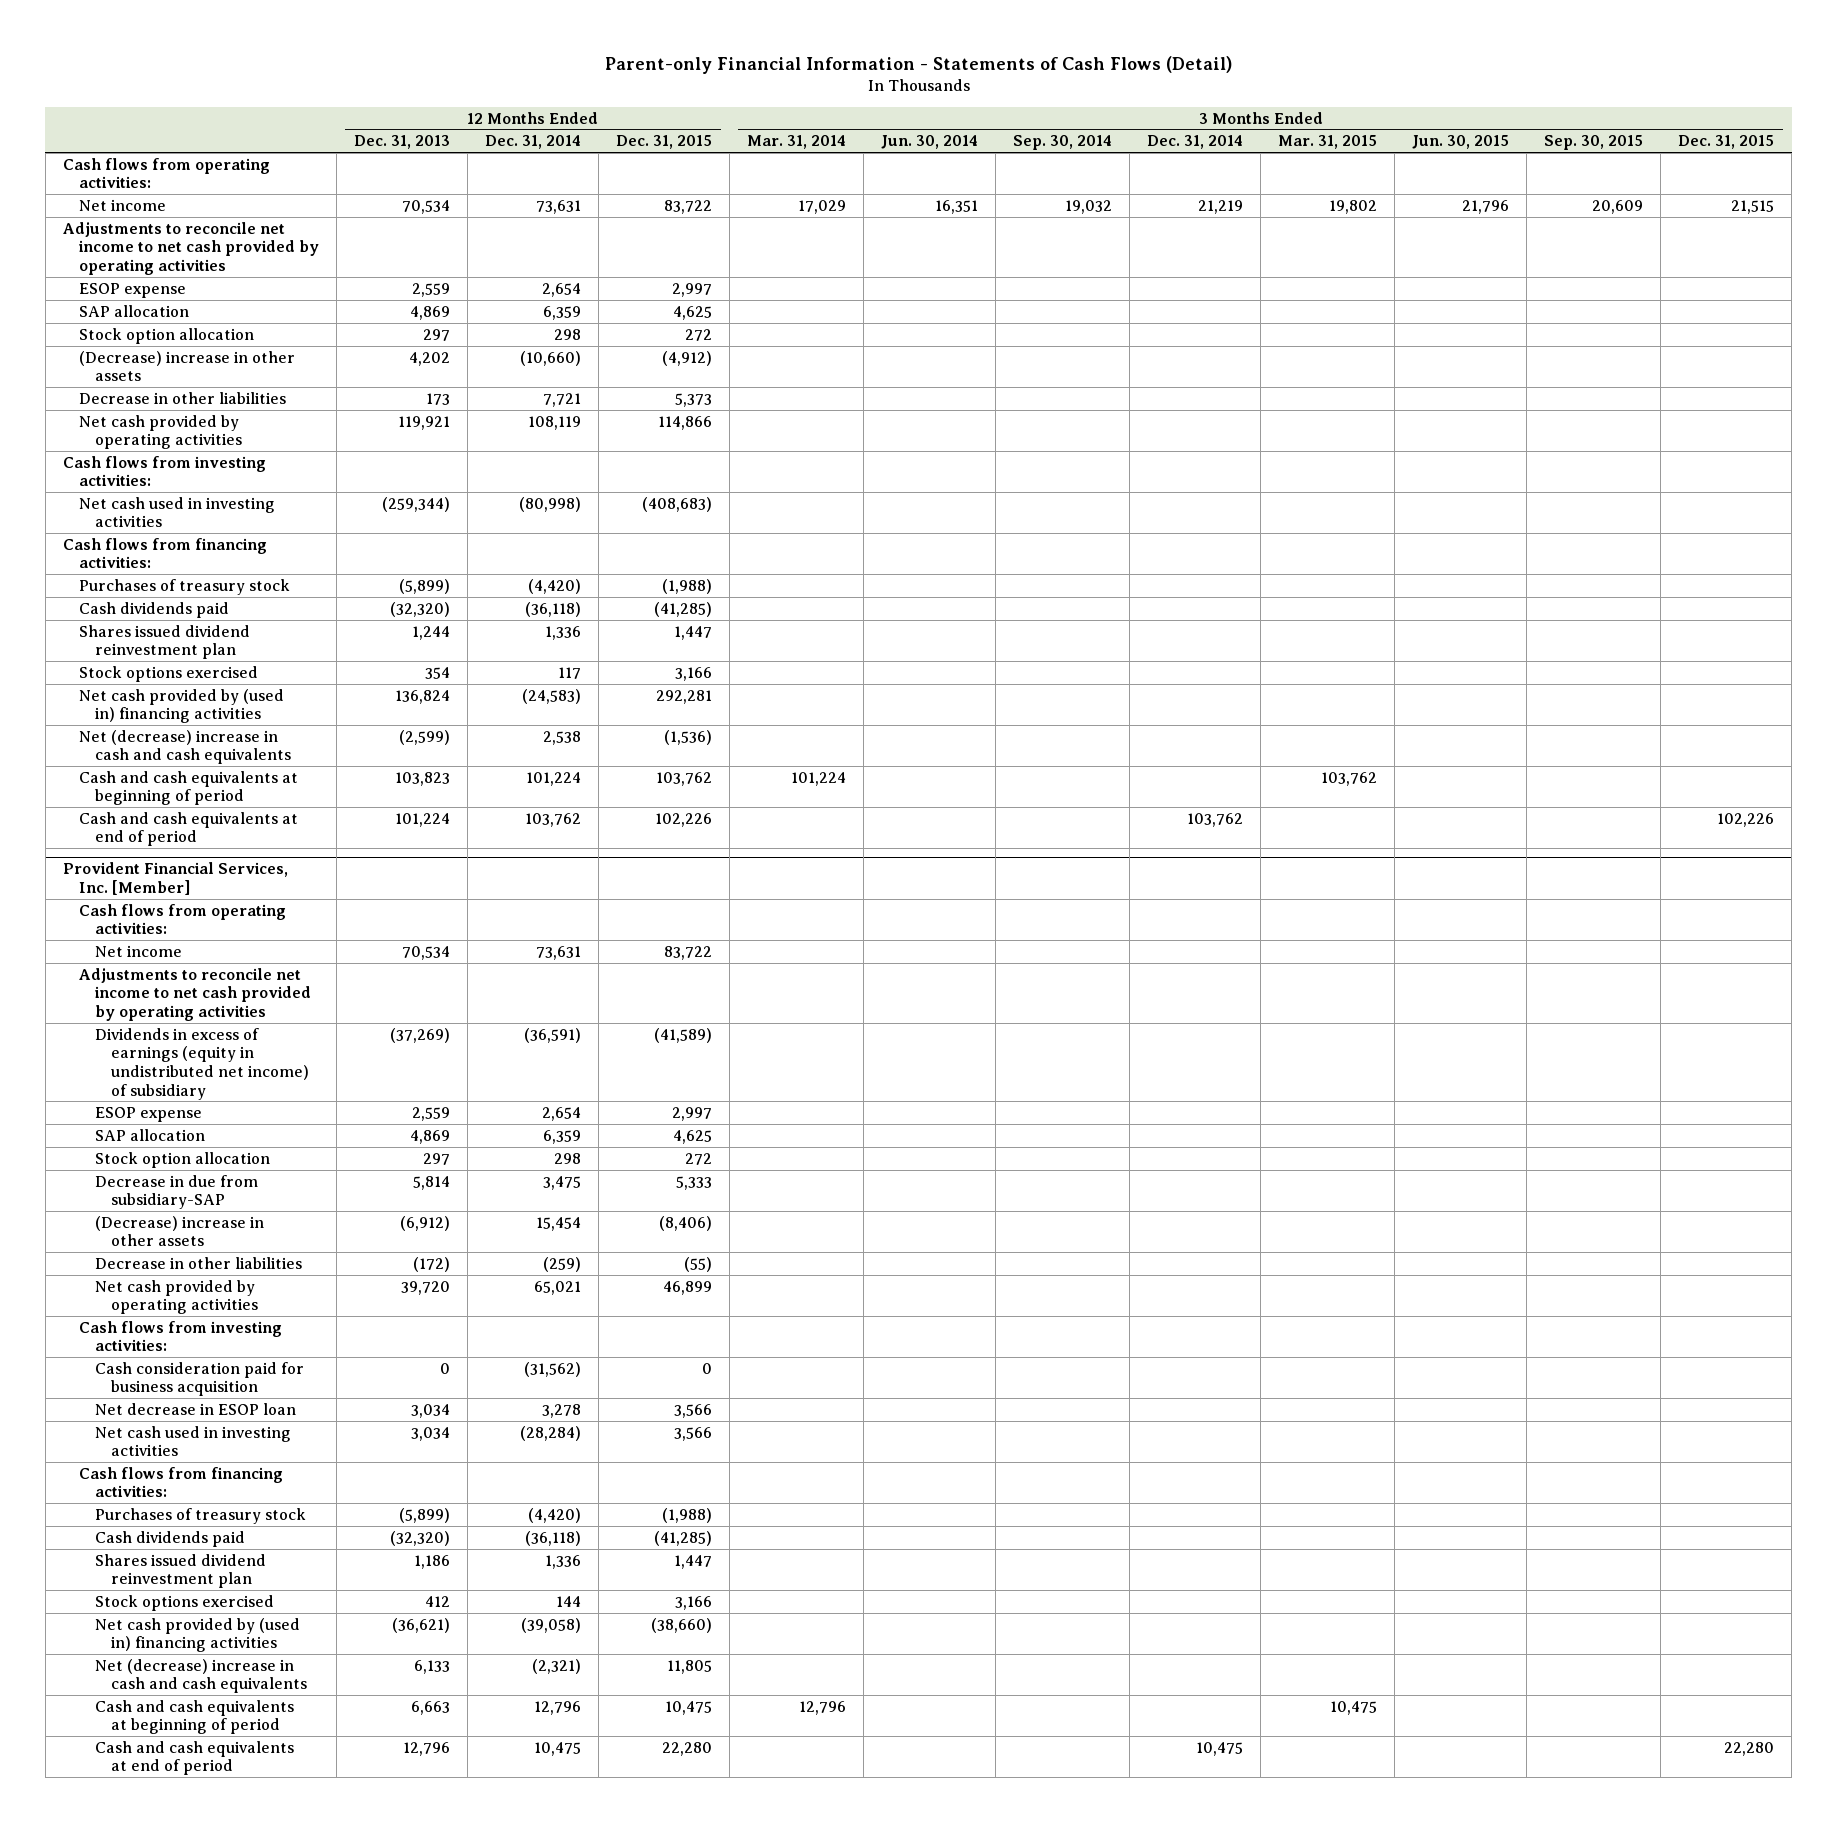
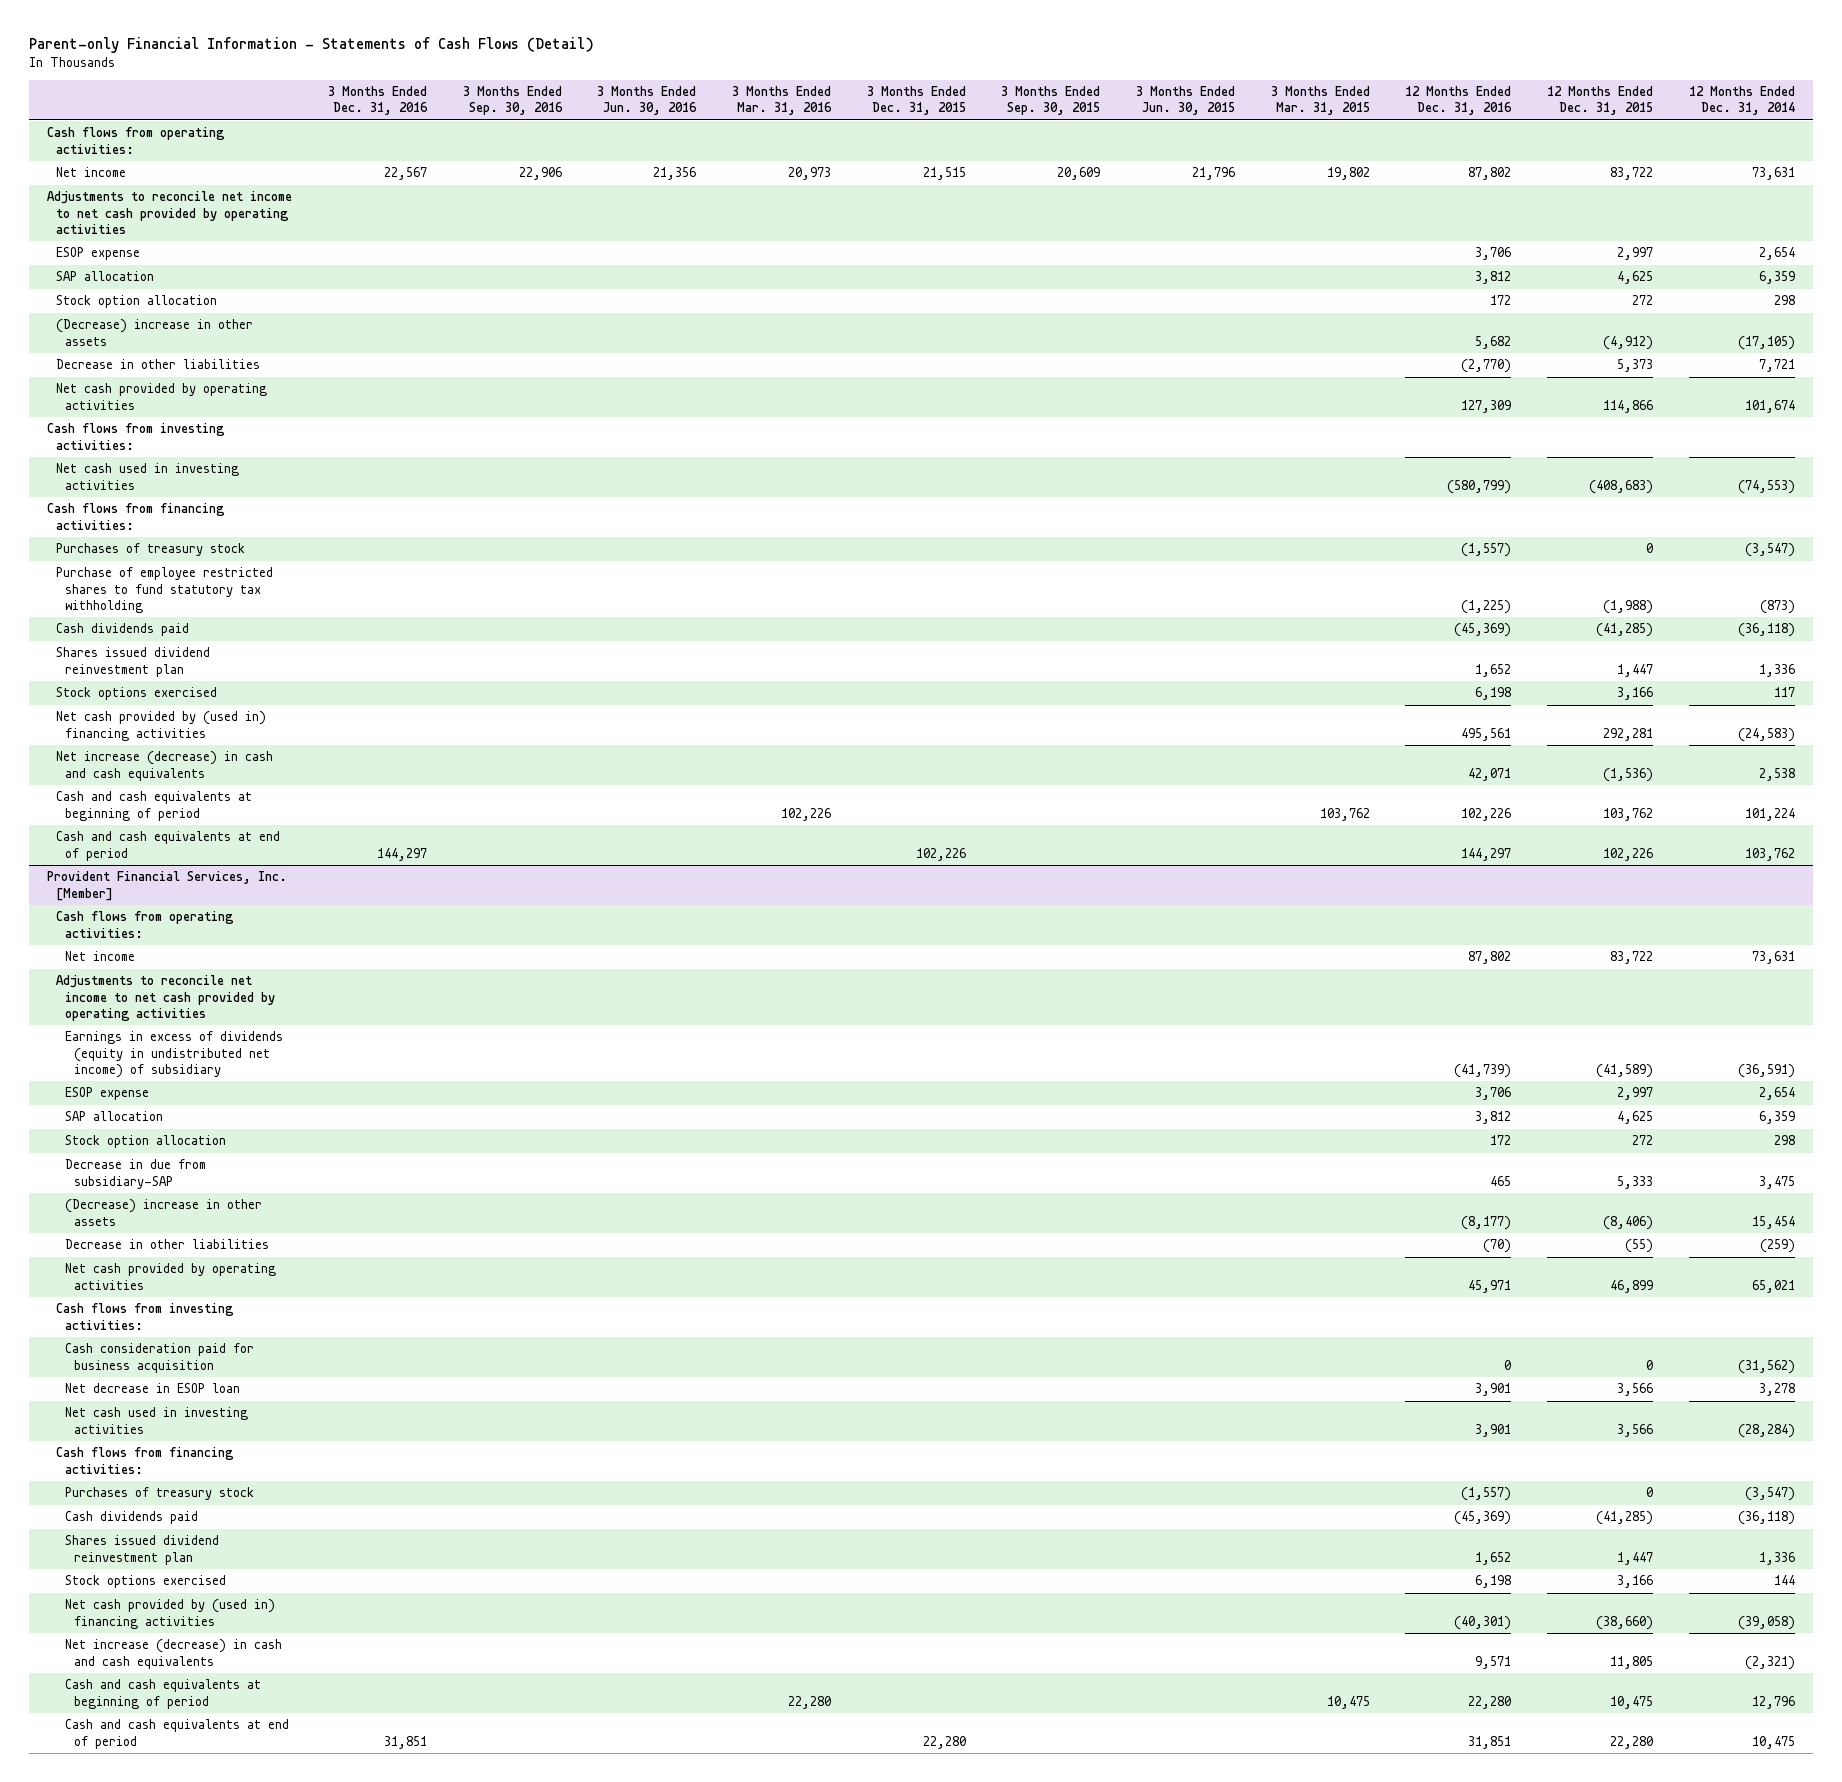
[353,135,450,150] Dec. 31, 2013 -> none
[747,135,847,150] Mar. 31, 2014 -> none
[881,135,979,150] Jun. 30, 2014 -> none
[1013,135,1113,151] Sep. 30, 2014 -> none
[1147,135,1244,150] Dec. 31, 2014 -> none
none -> [327,85,428,116] 3 Months Ended Dec. 31, 2016
none -> [462,85,563,116] 3 Months Ended Sep. 30, 2016
none -> [597,85,698,116] 3 Months Ended Jun. 30, 2016
none -> [731,85,832,116] 3 Months Ended Mar. 31, 2016
none -> [1405,85,1513,116] 12 Months Ended Dec. 31, 2016
[519,350,581,366] (10,660) -> [1737,335,1795,350] (17,105)
[527,415,581,430] 108,119 -> [1744,399,1795,413] 101,674
[518,496,581,512] (80,998) -> [1737,479,1795,494] (74,553)
[527,578,581,594] (4,420) -> [1744,543,1795,558] (3,547)
[662,578,713,594] (1,988) -> [1646,543,1654,554] 0
none -> [56,567,274,613] Purchase of employee restricted shares to fund statutory tax withholding
[78,729,292,765] Net (decrease) increase in cash and cash equivalents -> [56,751,274,781] Net increase (decrease) in cash and cash equivalents
[95,1027,310,1100] Dividends in excess of earnings (equity in undistributed net income) of subsidiary -> [65,1031,284,1078] Earnings in excess of dividends (equity in undistributed net income) of subsidiary
[527,1507,581,1523] (4,420) -> [1744,1487,1795,1502] (3,547)
[662,1507,713,1523] (1,988) -> [1646,1487,1654,1498] 0
[95,1658,308,1694] Net (decrease) increase in cash and cash equivalents -> [65,1639,283,1669] Net increase (decrease) in cash and cash equivalents

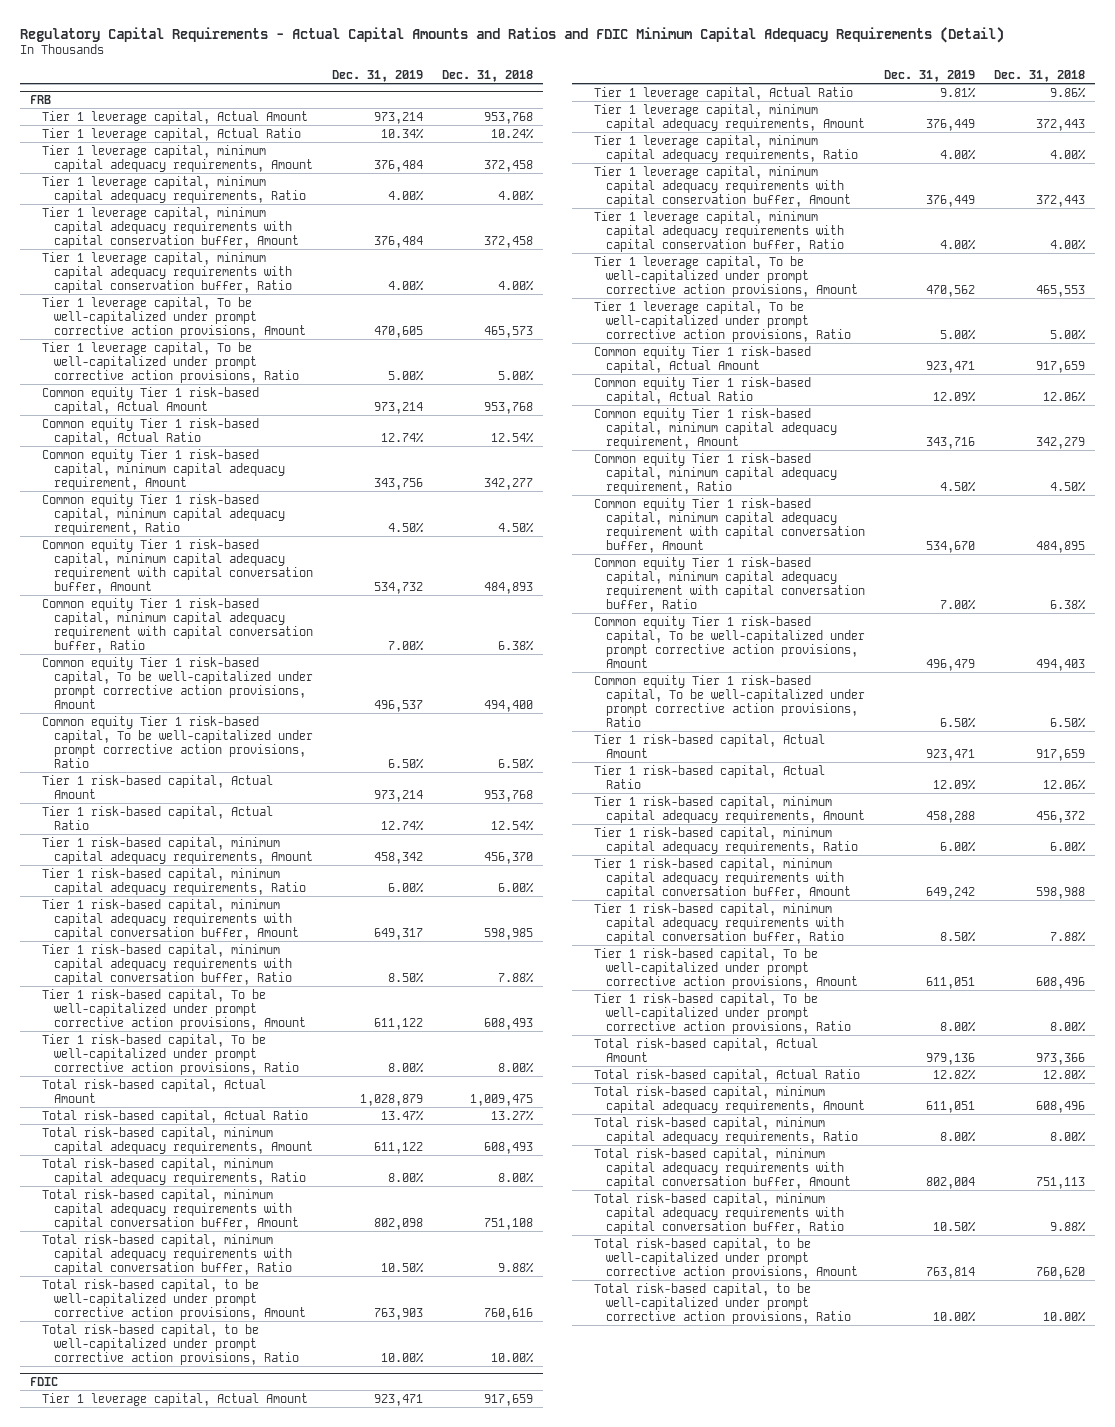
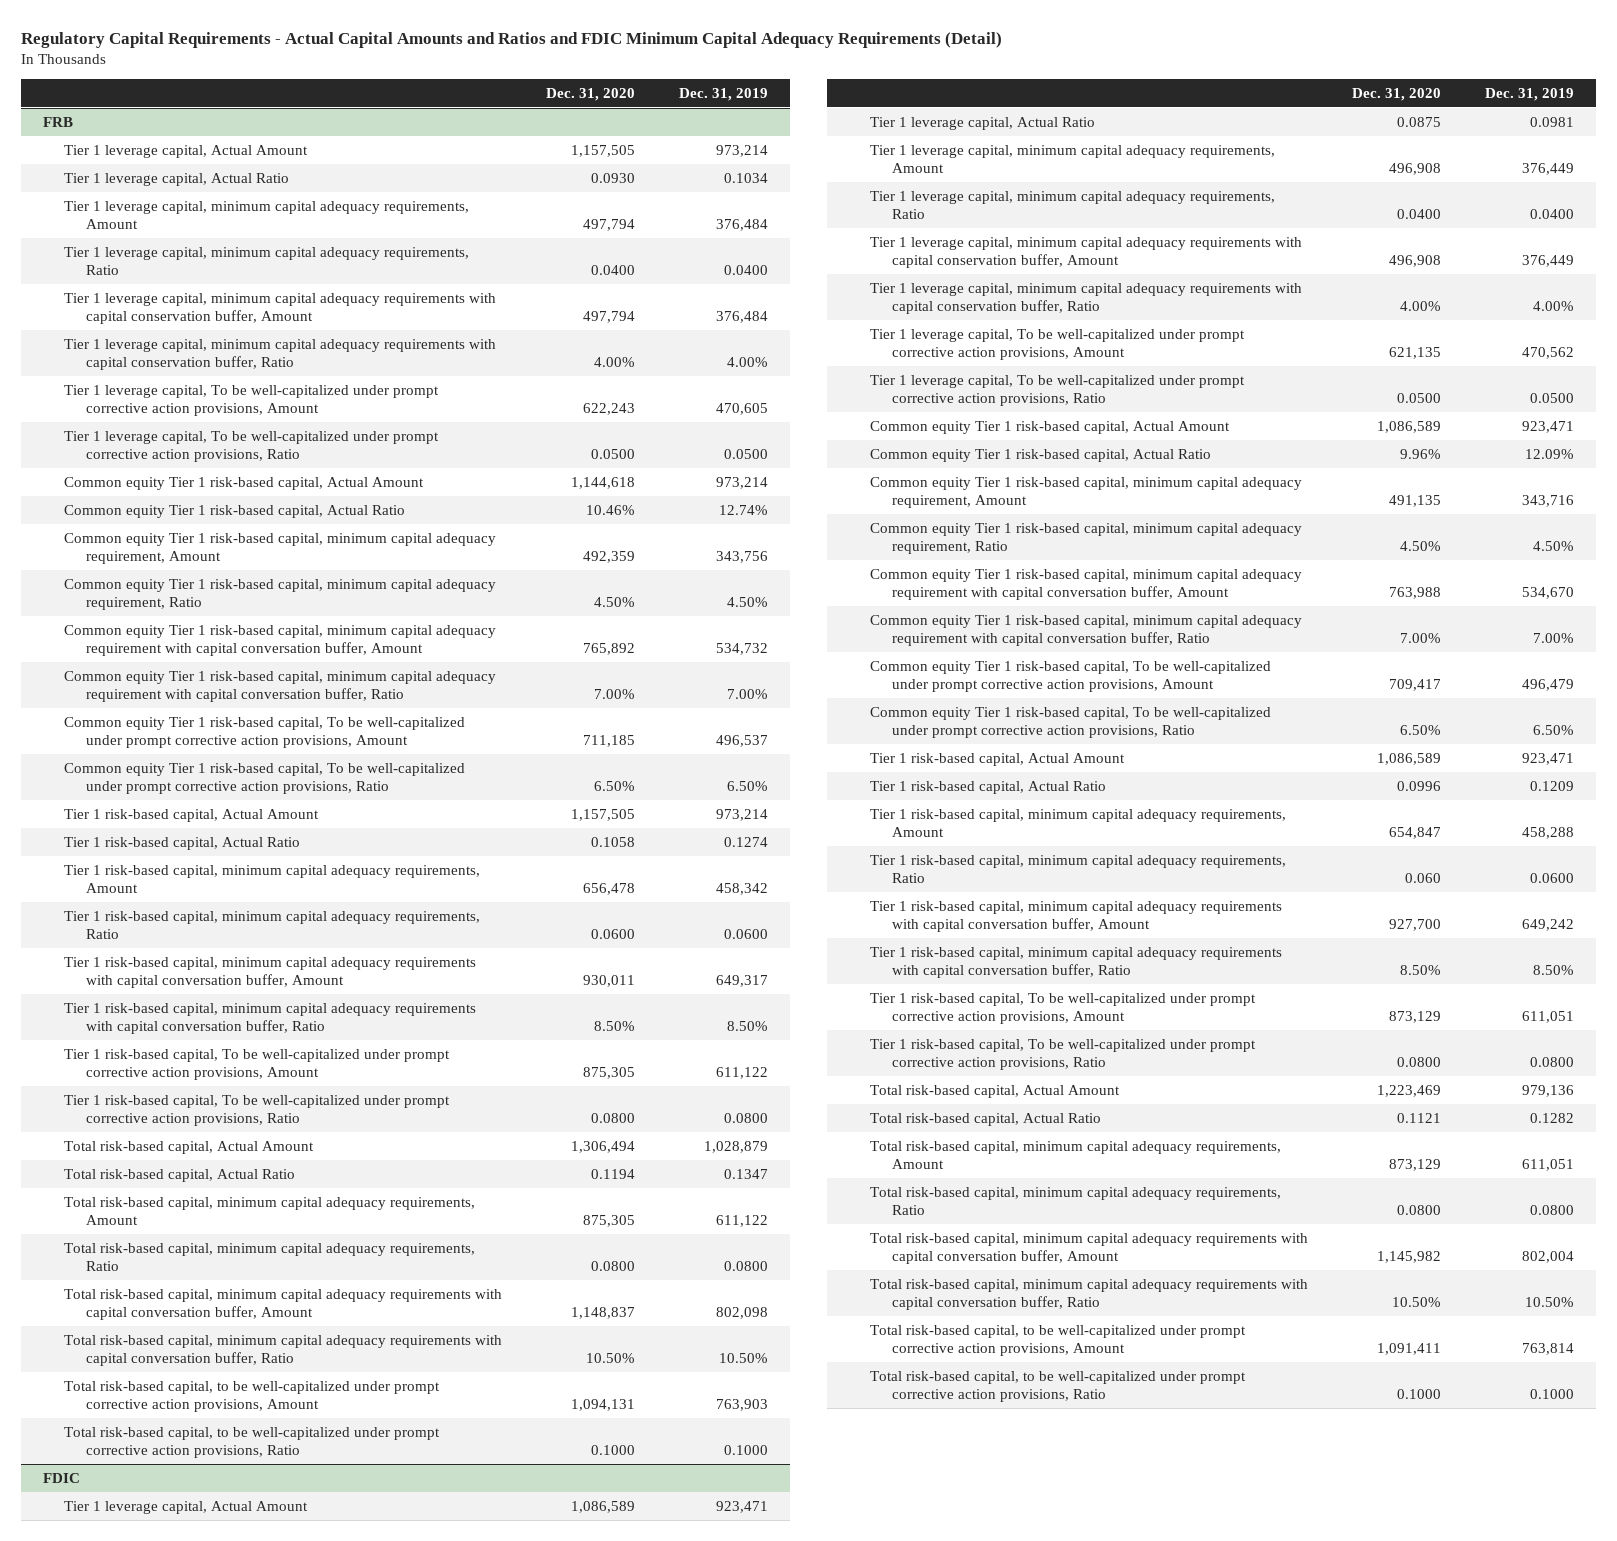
[442,69,534,82] Dec. 31, 2018 -> none
none -> [546,87,636,101] Dec. 31, 2020
[381,127,425,139] 10.34% -> [723,172,768,183] 0.1034
[388,189,425,201] 4.00% -> [723,264,768,275] 0.0400
[388,369,425,381] 5.00% -> [723,448,768,459] 0.0500
[381,819,425,831] 12.74% -> [723,836,768,847] 0.1274
[388,881,425,893] 6.00% -> [723,928,768,939] 0.0600
[388,1061,425,1073] 8.00% -> [723,1112,768,1123] 0.0800
[381,1109,425,1121] 13.47% -> [723,1168,768,1179] 0.1347
[388,1171,425,1183] 8.00% -> [723,1260,768,1271] 0.0800
[381,1351,425,1363] 10.00% -> [723,1444,768,1455] 0.1000
[940,86,977,98] 9.81% -> [1529,116,1574,127] 0.0981
[940,148,977,160] 4.00% -> [1529,208,1574,219] 0.0400
[940,328,977,340] 5.00% -> [1529,392,1574,403] 0.0500
[933,778,977,790] 12.09% -> [1529,780,1574,791] 0.1209
[940,840,977,852] 6.00% -> [1529,872,1574,883] 0.0600
[940,1020,977,1032] 8.00% -> [1529,1056,1574,1067] 0.0800
[933,1068,977,1080] 12.82% -> [1529,1112,1574,1123] 0.1282
[940,1130,977,1142] 8.00% -> [1529,1204,1574,1215] 0.0800
[933,1310,977,1322] 10.00% -> [1529,1388,1574,1399] 0.1000

